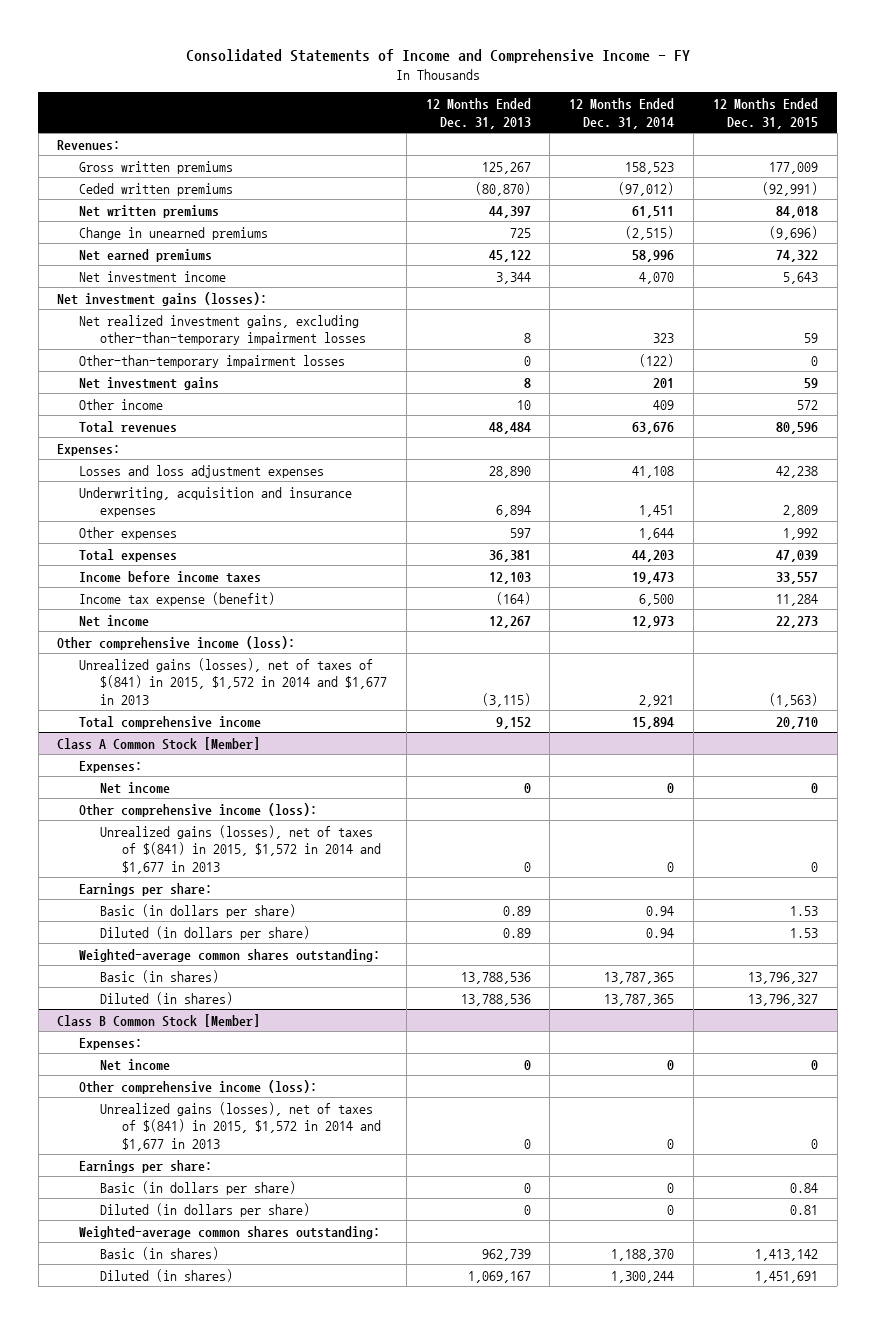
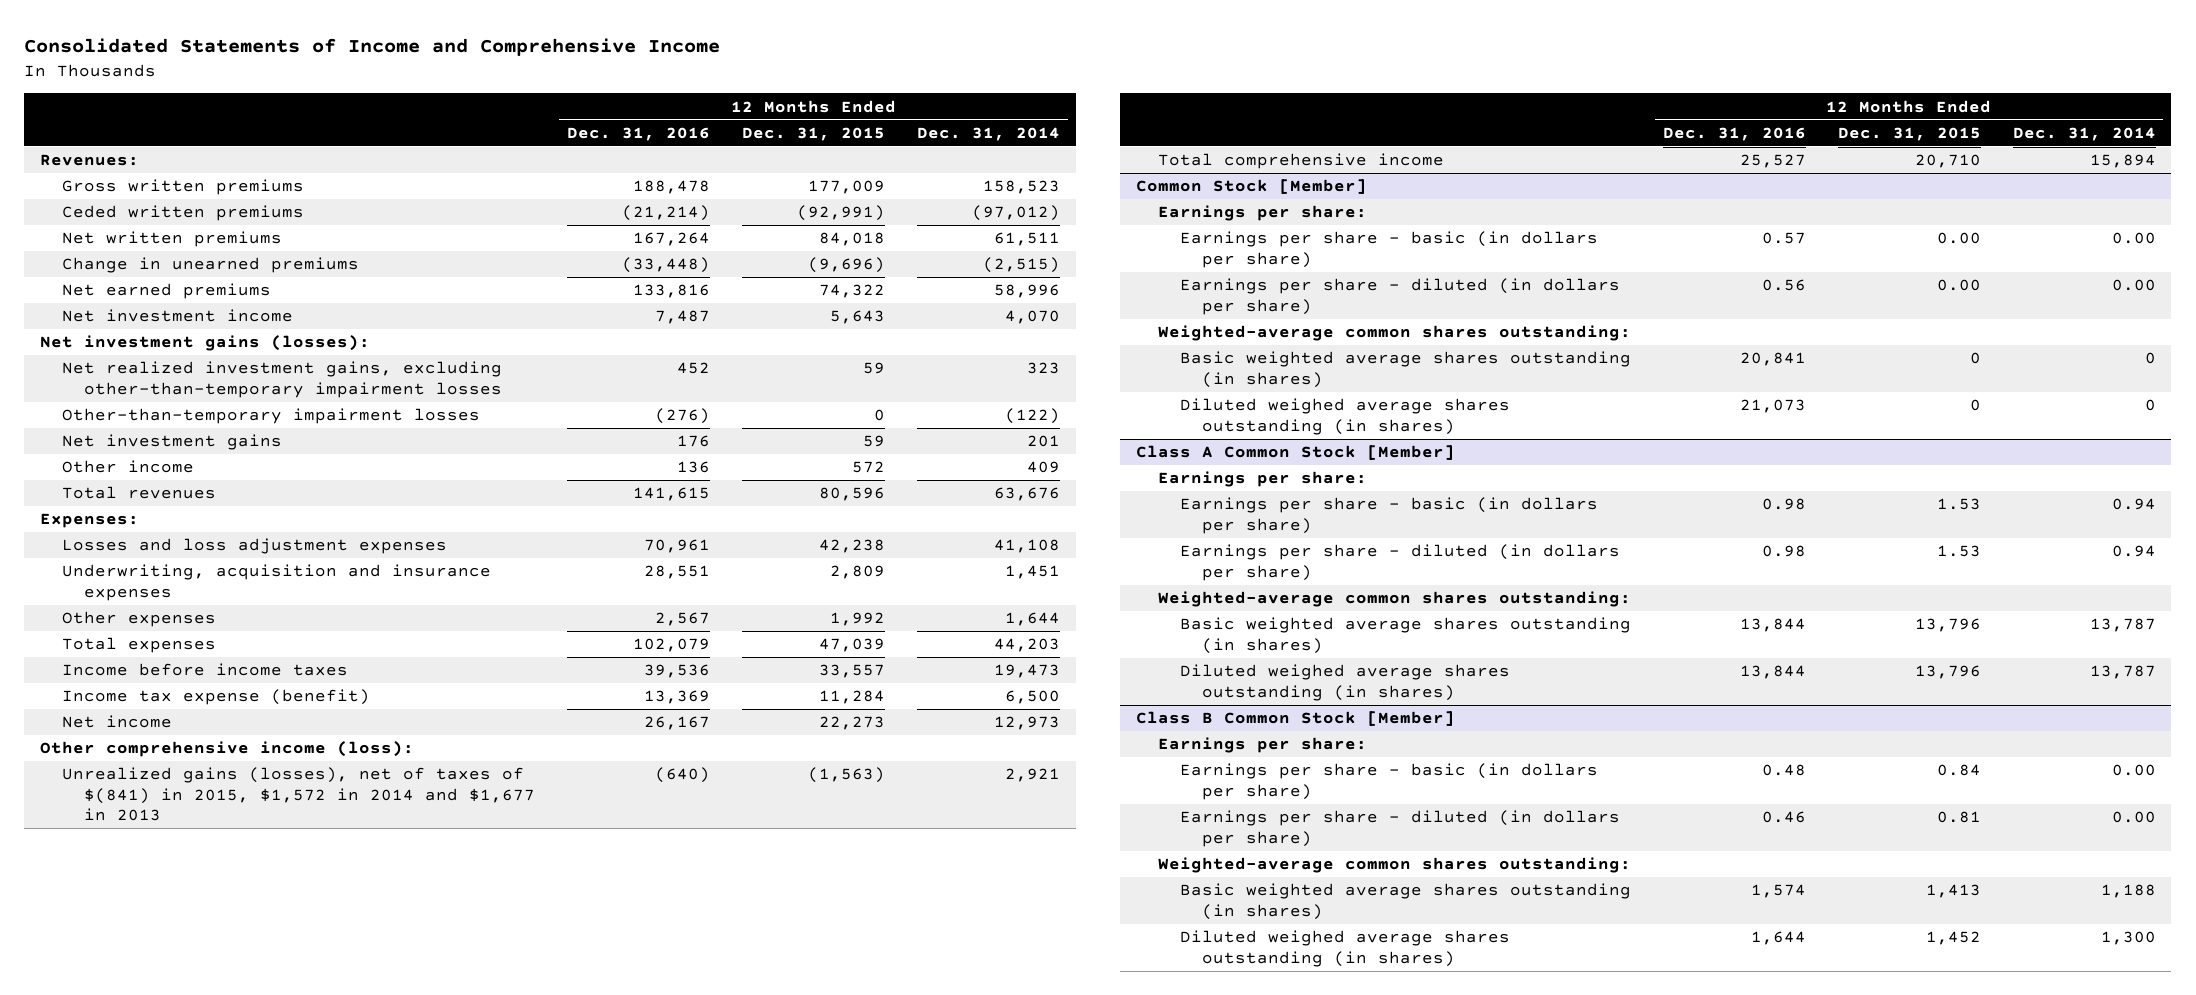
[185,48,690,63] Consolidated Statements of Income and Comprehensive Income - FY -> [24,37,721,56] Consolidated Statements of Income and Comprehensive Income
[425,98,531,129] 12 Months Ended Dec. 31, 2013 -> none
none -> [567,126,711,141] Dec. 31, 2016
none -> [1135,179,1367,195] Common Stock [Member]
none -> [1157,205,1367,222] Earnings per share:
none -> [1180,231,1599,268] Earnings per share - basic (in dollars per share)
none -> [1180,278,1621,315] Earnings per share - diluted (in dollars per share)
none -> [1157,325,1631,342] Weighted-average common shares outstanding:
none -> [1180,351,1632,388] Basic weighted average shares outstanding (in shares)
none -> [1180,398,1511,435] Diluted weighed average shares outstanding (in shares)
[78,760,142,773] Expenses: -> none
[100,781,171,794] Net income -> none
[78,802,317,817] Other comprehensive income (loss): -> none
[100,824,381,874] Unrealized gains (losses), net of taxes of $(841) in 2015, $1,572 in 2014 and $1,677 in 2013 -> none
[100,903,297,918] Basic (in dollars per share) -> [1180,497,1599,534] Earnings per share - basic (in dollars per share)
[100,925,311,940] Diluted (in dollars per share) -> [1180,544,1621,581] Earnings per share - diluted (in dollars per share)
[100,969,220,983] Basic (in shares) -> [1180,617,1632,654] Basic weighted average shares outstanding (in shares)
[604,971,675,984] 13,787,365 -> [2089,618,2156,633] 13,787
[747,971,818,984] 13,796,327 -> [1914,618,1981,633] 13,796
[100,991,234,1005] Diluted (in shares) -> [1180,664,1511,701] Diluted weighed average shares outstanding (in shares)
[604,993,675,1006] 13,787,365 -> [2089,665,2156,680] 13,787
[747,993,818,1006] 13,796,327 -> [1914,665,1981,680] 13,796
[78,1037,142,1050] Expenses: -> none
[100,1058,171,1071] Net income -> none
[78,1079,317,1094] Other comprehensive income (loss): -> none
[100,1101,381,1151] Unrealized gains (losses), net of taxes of $(841) in 2015, $1,572 in 2014 and $1,677 in 2013 -> none
[100,1180,297,1195] Basic (in dollars per share) -> [1180,763,1599,800] Earnings per share - basic (in dollars per share)
[667,1182,675,1193] 0 -> [2111,764,2156,777] 0.00
[100,1202,311,1217] Diluted (in dollars per share) -> [1180,810,1621,847] Earnings per share - diluted (in dollars per share)
[667,1204,675,1215] 0 -> [2111,811,2156,824] 0.00
[100,1246,220,1260] Basic (in shares) -> [1180,883,1632,920] Basic weighted average shares outstanding (in shares)
[611,1248,675,1261] 1,188,370 -> [2100,884,2156,899] 1,188
[754,1248,818,1261] 1,413,142 -> [1925,884,1981,899] 1,413
[100,1268,234,1282] Diluted (in shares) -> [1180,930,1511,967] Diluted weighed average shares outstanding (in shares)
[611,1270,675,1283] 1,300,244 -> [2100,931,2156,946] 1,300
[754,1270,818,1283] 1,451,691 -> [1925,931,1981,946] 1,452

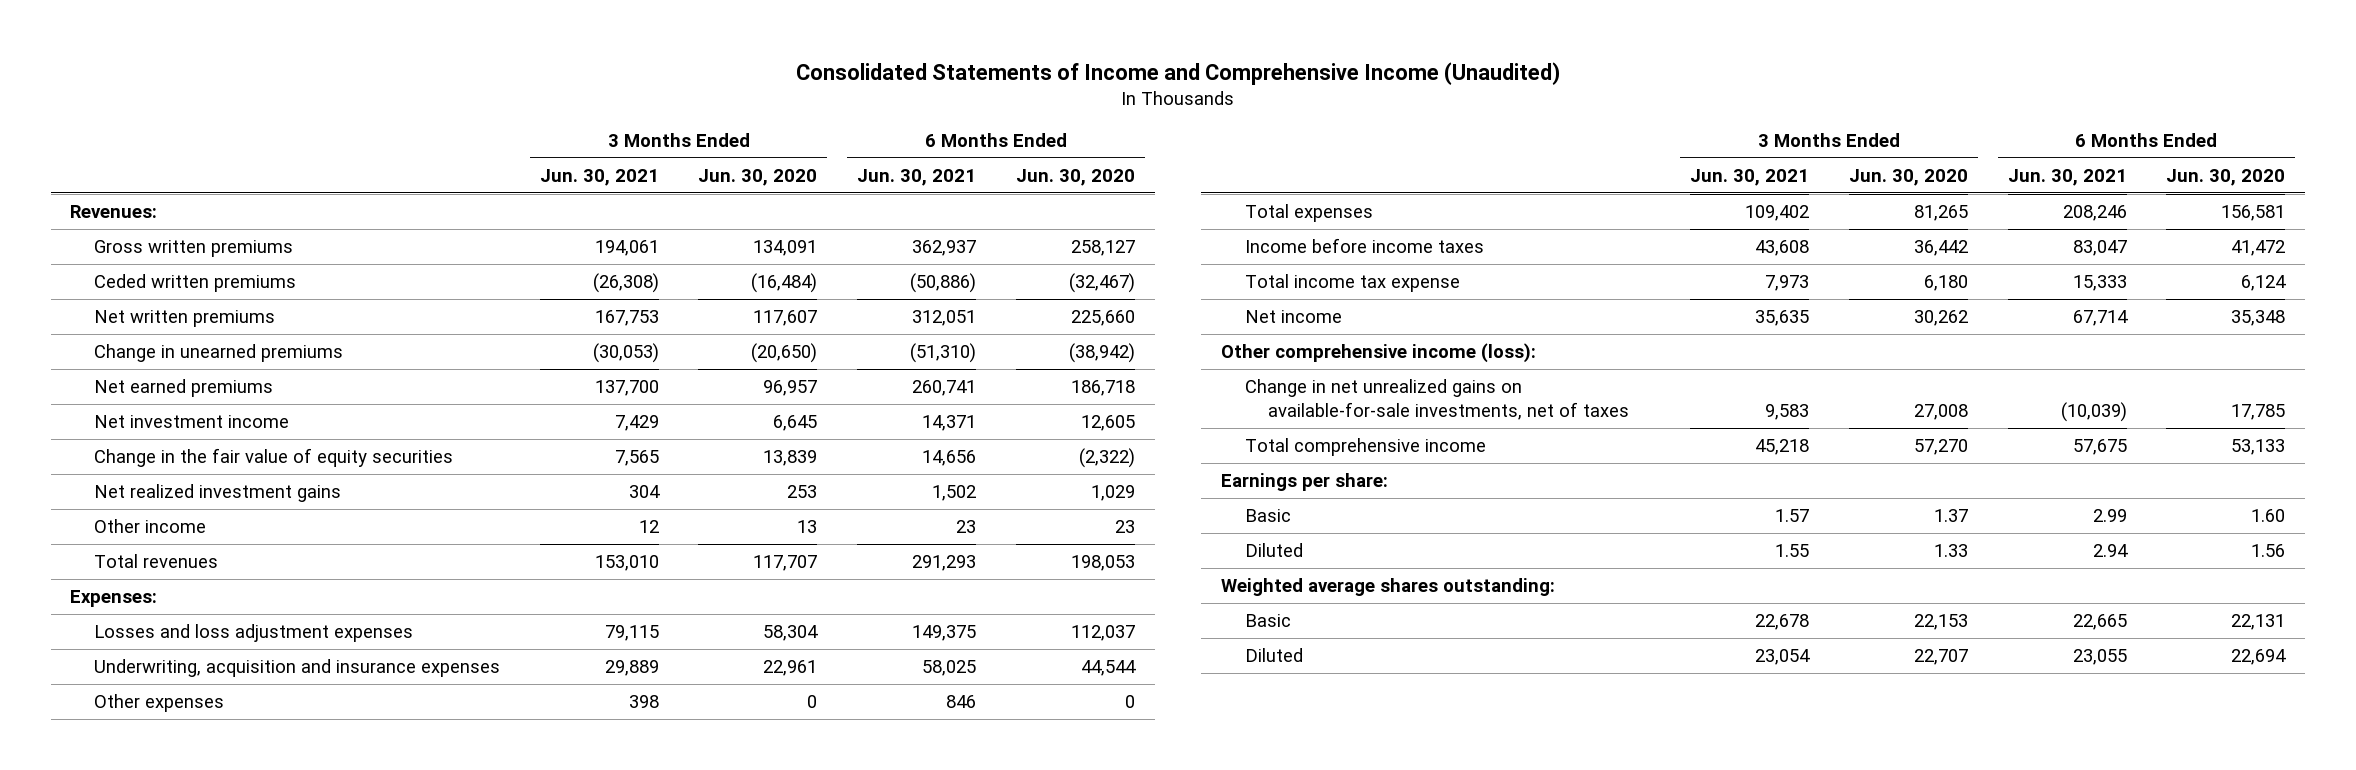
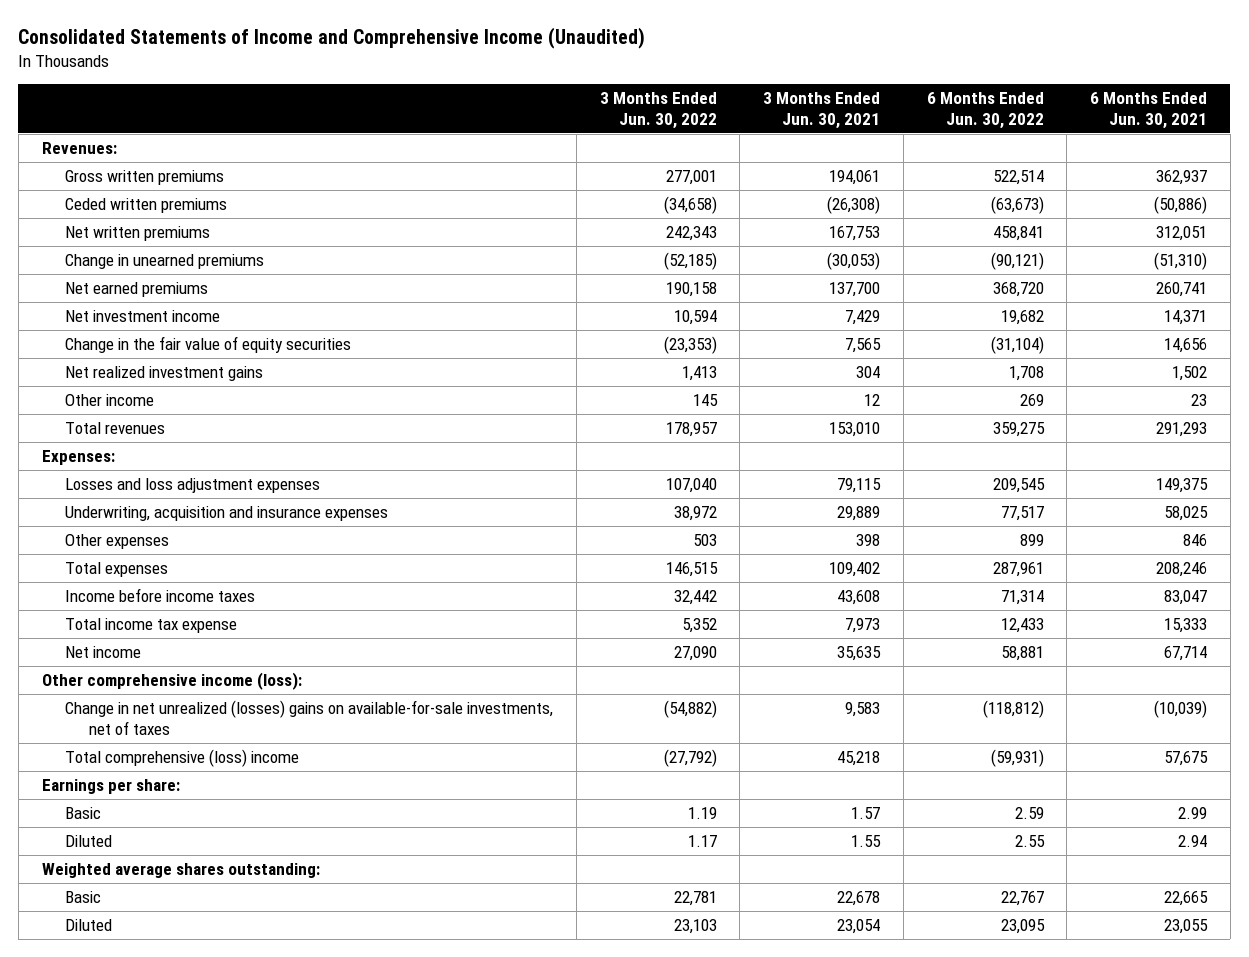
[698,168,818,186] Jun. 30, 2020 -> none
[1015,168,1135,186] Jun. 30, 2020 -> none
none -> [599,91,717,129] 3 Months Ended Jun. 30, 2022
none -> [926,91,1044,129] 6 Months Ended Jun. 30, 2022
[1244,378,1630,420] Change in net unrealized gains on available-for-sale investments, net of taxes -> [65,699,554,736] Change in net unrealized (losses) gains on available-for-sale investments, net of taxes
[1244,437,1486,456] Total comprehensive income -> [65,748,300,767] Total comprehensive (loss) income

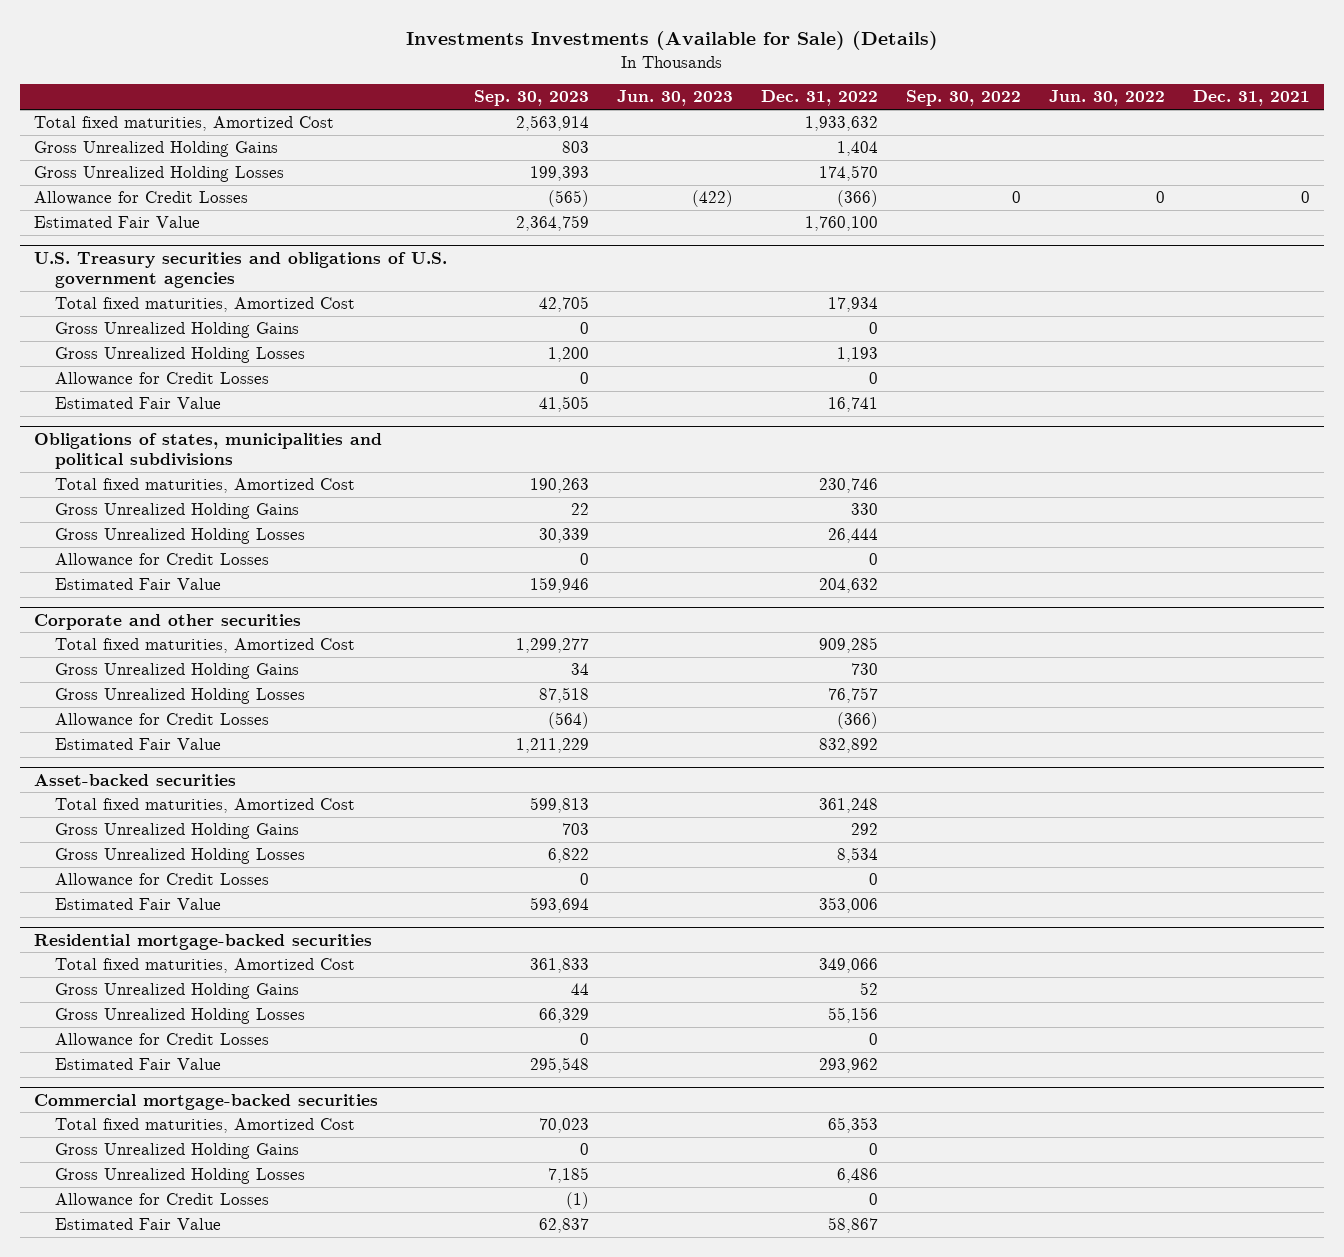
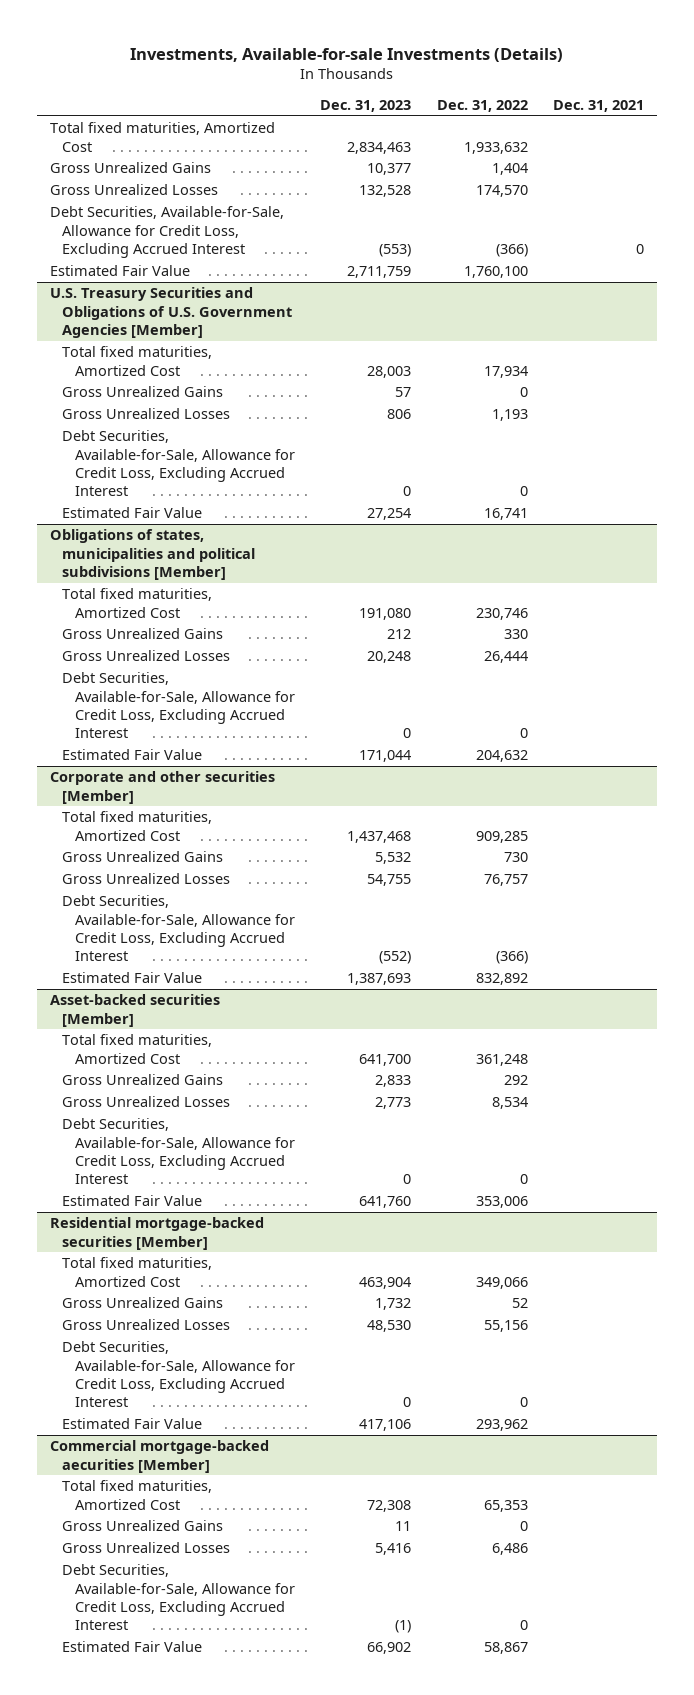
[405,31,938,51] Investments Investments (Available for Sale) (Details) -> [130,47,564,62] Investments, Available-for-sale Investments (Details)
[474,90,590,107] Sep. 30, 2023 -> none
[617,90,734,107] Jun. 30, 2023 -> none
[906,90,1022,107] Sep. 30, 2022 -> none
[1049,90,1166,107] Jun. 30, 2022 -> none
none -> [320,99,412,112] Dec. 31, 2023
[33,141,278,158] Gross Unrealized Holding Gains -> [49,162,211,174] Gross Unrealized Gains
[33,166,284,183] Gross Unrealized Holding Losses -> [49,184,218,196] Gross Unrealized Losses
[33,191,248,206] Allowance for Credit Losses -> [49,206,284,258] Debt Securities, Available-for-Sale, Allowance for Credit Loss, Excluding Accrued Interest
[33,251,447,289] U.S. Treasury securities and obligations of U.S. government agencies -> [49,287,293,338] U.S. Treasury Securities and Obligations of U.S. Government Agencies [Member]
[54,322,299,339] Gross Unrealized Holding Gains -> [62,386,224,398] Gross Unrealized Gains
[54,347,305,364] Gross Unrealized Holding Losses -> [62,408,231,420] Gross Unrealized Losses
[54,372,269,387] Allowance for Credit Losses -> [62,430,295,497] Debt Securities, Available-for-Sale, Allowance for Credit Loss, Excluding Accrued Interest
[33,432,382,470] Obligations of states, municipalities and political subdivisions -> [49,529,256,580] Obligations of states, municipalities and political subdivisions [Member]
[54,503,299,520] Gross Unrealized Holding Gains -> [62,628,224,640] Gross Unrealized Gains
[54,528,305,545] Gross Unrealized Holding Losses -> [62,650,231,662] Gross Unrealized Losses
[54,553,269,568] Allowance for Credit Losses -> [62,672,295,739] Debt Securities, Available-for-Sale, Allowance for Credit Loss, Excluding Accrued Interest
[33,613,301,630] Corporate and other securities -> [49,771,275,804] Corporate and other securities [Member]
[54,663,299,680] Gross Unrealized Holding Gains -> [62,851,224,863] Gross Unrealized Gains
[54,688,305,705] Gross Unrealized Holding Losses -> [62,873,231,885] Gross Unrealized Losses
[54,713,269,728] Allowance for Credit Losses -> [62,895,295,962] Debt Securities, Available-for-Sale, Allowance for Credit Loss, Excluding Accrued Interest
[33,773,236,786] Asset-backed securities -> [49,994,220,1027] Asset-backed securities [Member]
[54,823,299,840] Gross Unrealized Holding Gains -> [62,1074,224,1086] Gross Unrealized Gains
[54,848,305,865] Gross Unrealized Holding Losses -> [62,1096,231,1108] Gross Unrealized Losses
[54,873,269,888] Allowance for Credit Losses -> [62,1118,295,1185] Debt Securities, Available-for-Sale, Allowance for Credit Loss, Excluding Accrued Interest
[33,933,372,950] Residential mortgage-backed securities -> [49,1217,264,1250] Residential mortgage-backed securities [Member]
[54,983,299,1000] Gross Unrealized Holding Gains -> [62,1297,224,1309] Gross Unrealized Gains
[54,1008,305,1025] Gross Unrealized Holding Losses -> [62,1319,231,1331] Gross Unrealized Losses
[54,1033,269,1048] Allowance for Credit Losses -> [62,1341,295,1408] Debt Securities, Available-for-Sale, Allowance for Credit Loss, Excluding Accrued Interest
[33,1093,378,1110] Commercial mortgage-backed securities -> [49,1440,269,1473] Commercial mortgage-backed aecurities [Member]
[54,1143,299,1160] Gross Unrealized Holding Gains -> [62,1520,224,1532] Gross Unrealized Gains
[54,1168,305,1185] Gross Unrealized Holding Losses -> [62,1542,231,1554] Gross Unrealized Losses
[54,1193,269,1208] Allowance for Credit Losses -> [62,1564,295,1631] Debt Securities, Available-for-Sale, Allowance for Credit Loss, Excluding Accrued Interest

